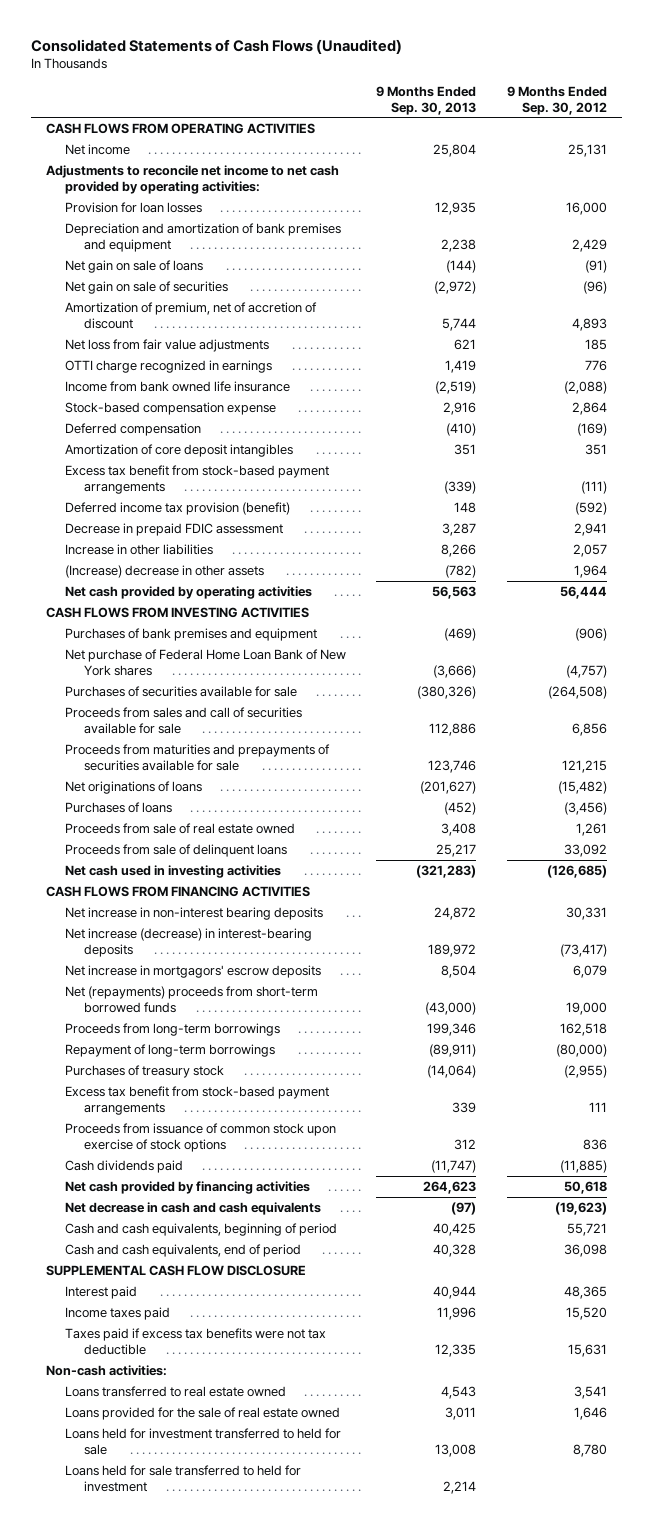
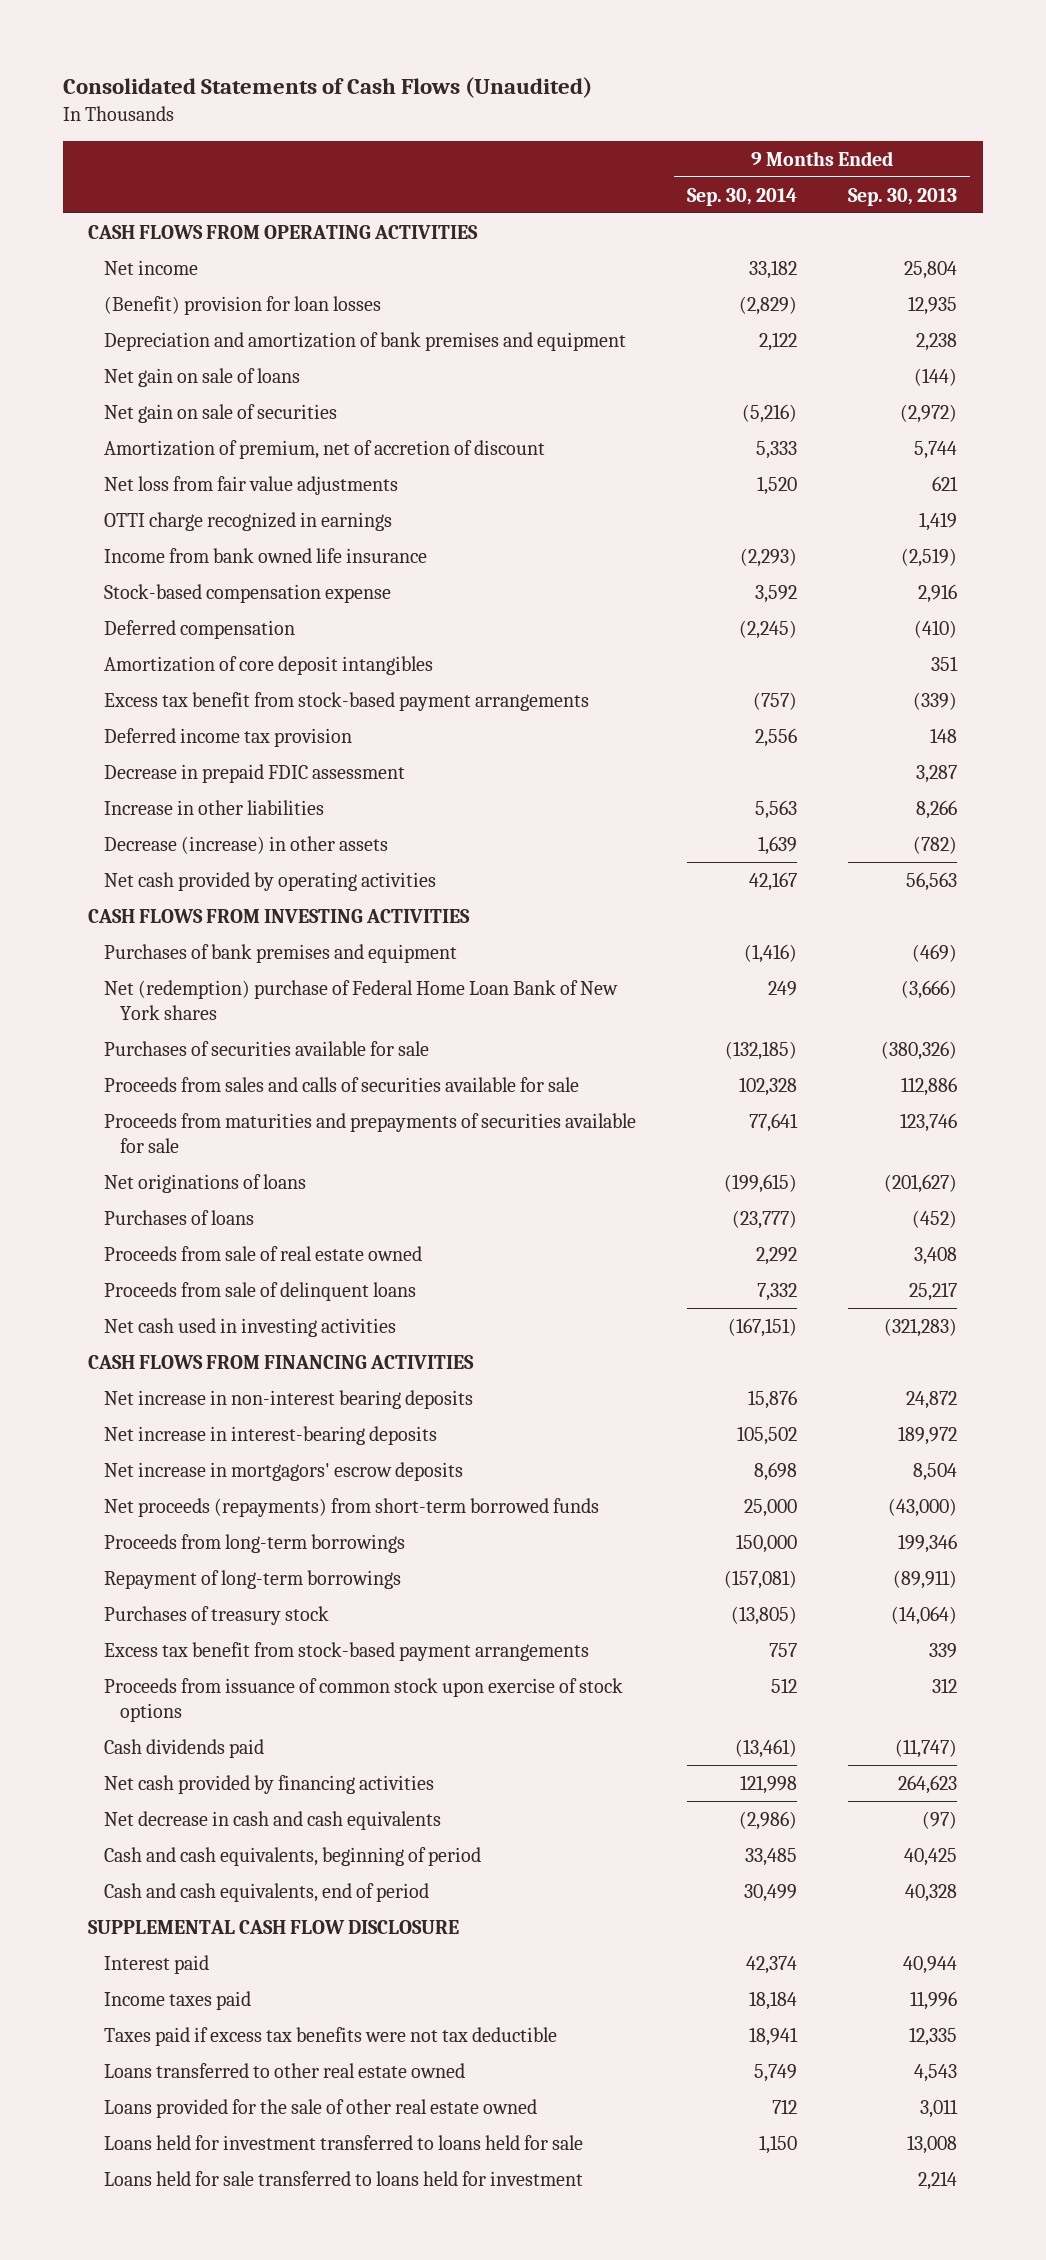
[506,85,607,115] 9 Months Ended Sep. 30, 2012 -> none
none -> [687,187,798,206] Sep. 30, 2014
[46,165,340,194] Adjustments to reconcile net income to net cash provided by operating activities: -> none
[64,202,202,214] Provision for loan losses -> [103,295,381,315] (Benefit) provision for loan losses
[64,502,290,516] Deferred income tax provision (benefit) -> [103,727,352,747] Deferred income tax provision
[64,565,264,579] (Increase) decrease in other assets -> [103,835,388,854] Decrease (increase) in other assets
[64,649,346,676] Net purchase of Federal Home Loan Bank of New York shares -> [103,979,618,1021] Net (redemption) purchase of Federal Home Loan Bank of New York shares
[64,707,302,734] Proceeds from sales and call of securities available for sale -> [103,1076,579,1092] Proceeds from sales and calls of securities available for sale
[64,928,312,957] Net increase (decrease) in interest-bearing deposits -> [103,1425,437,1445] Net increase in interest-bearing deposits
[64,986,318,1013] Net (repayments) proceeds from short-term borrowed funds -> [103,1497,599,1517] Net proceeds (repayments) from short-term borrowed funds
[46,1365,168,1377] Non-cash activities: -> none
[64,1386,286,1398] Loans transferred to real estate owned -> [103,2062,465,2078] Loans transferred to other real estate owned
[64,1407,340,1421] Loans provided for the sale of real estate owned -> [103,2098,537,2118] Loans provided for the sale of other real estate owned
[64,1428,341,1455] Loans held for investment transferred to held for sale -> [103,2134,583,2150] Loans held for investment transferred to loans held for sale
[64,1465,301,1492] Loans held for sale transferred to held for investment -> [103,2170,583,2186] Loans held for sale transferred to loans held for investment

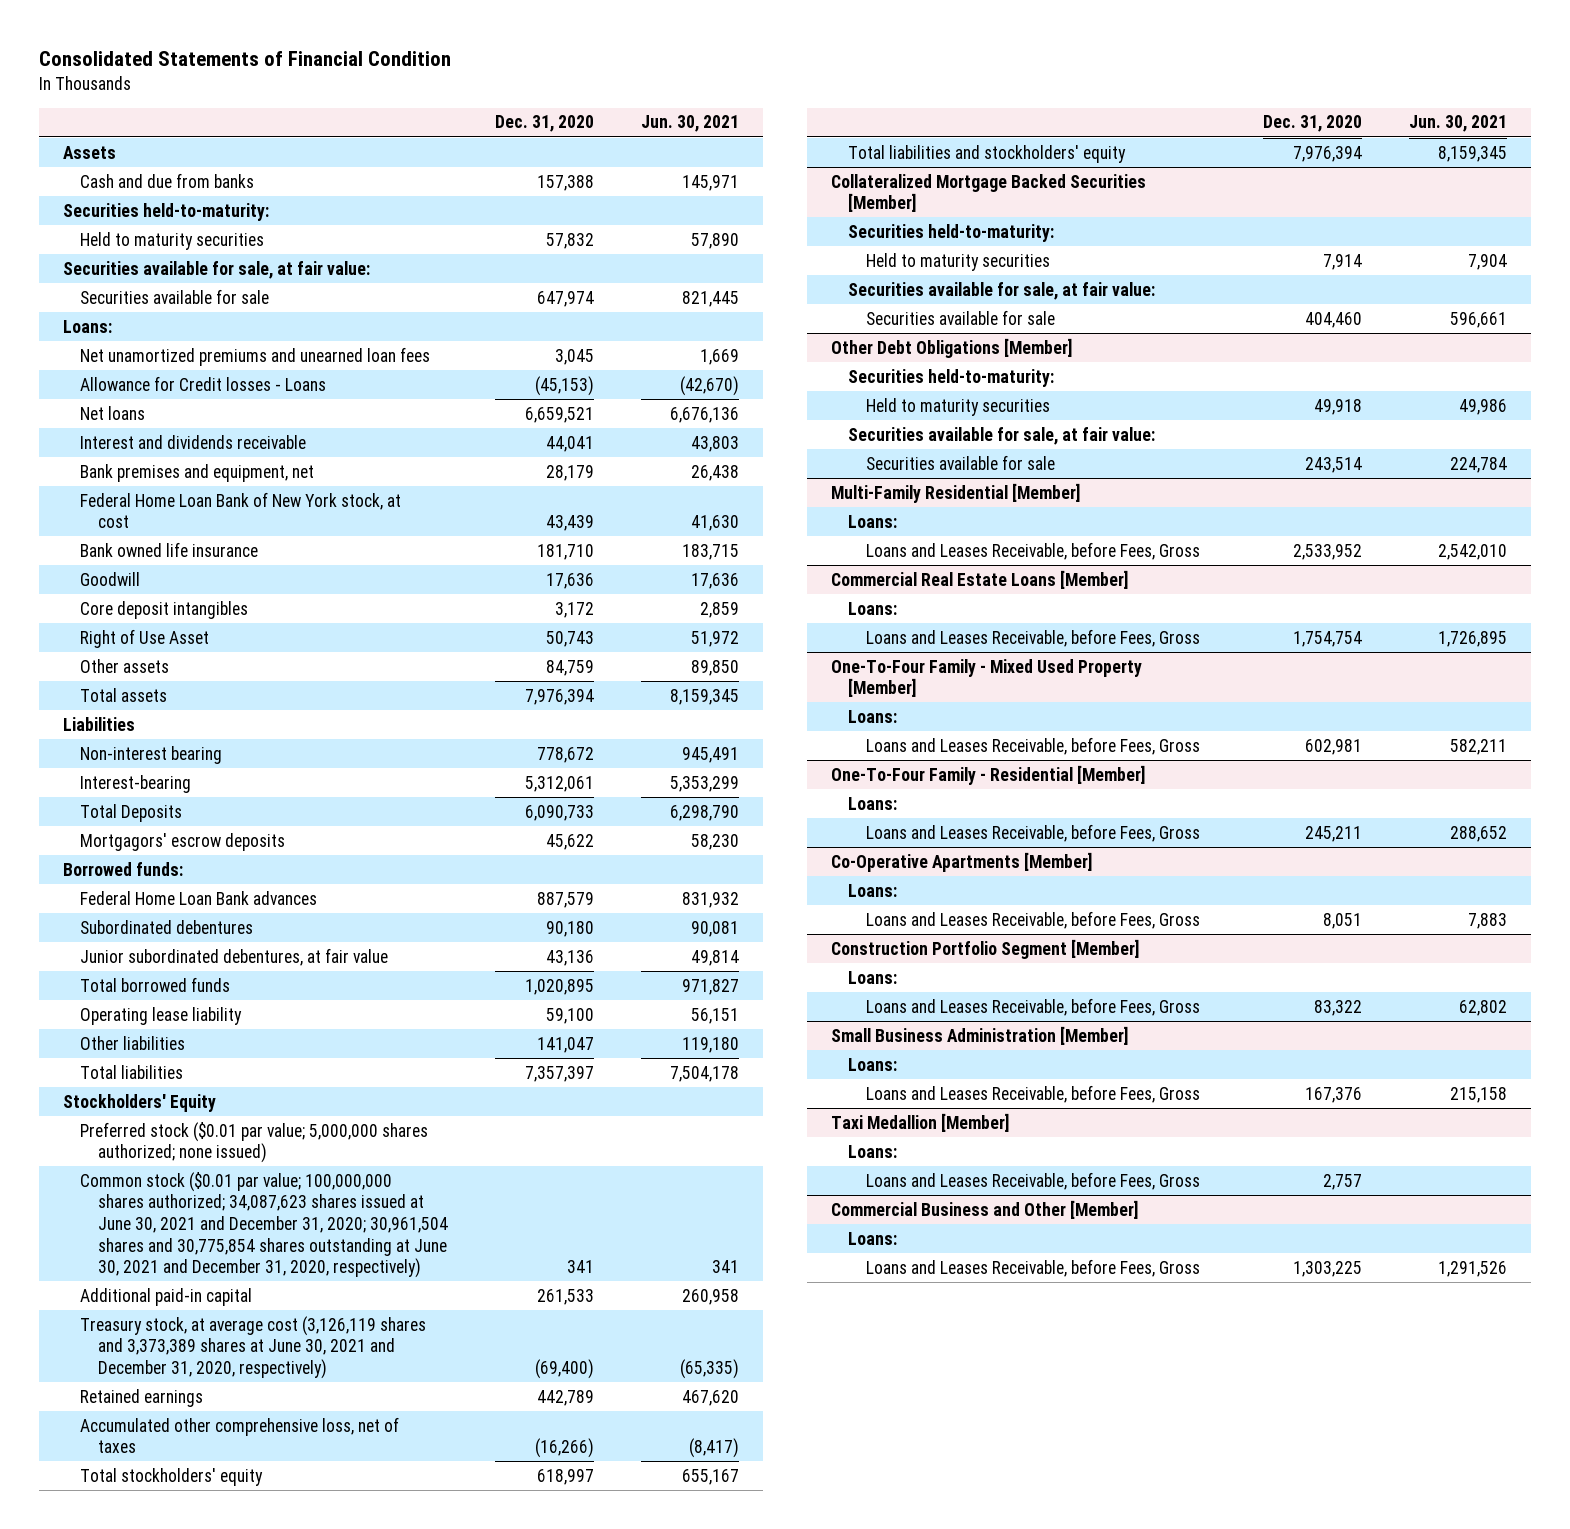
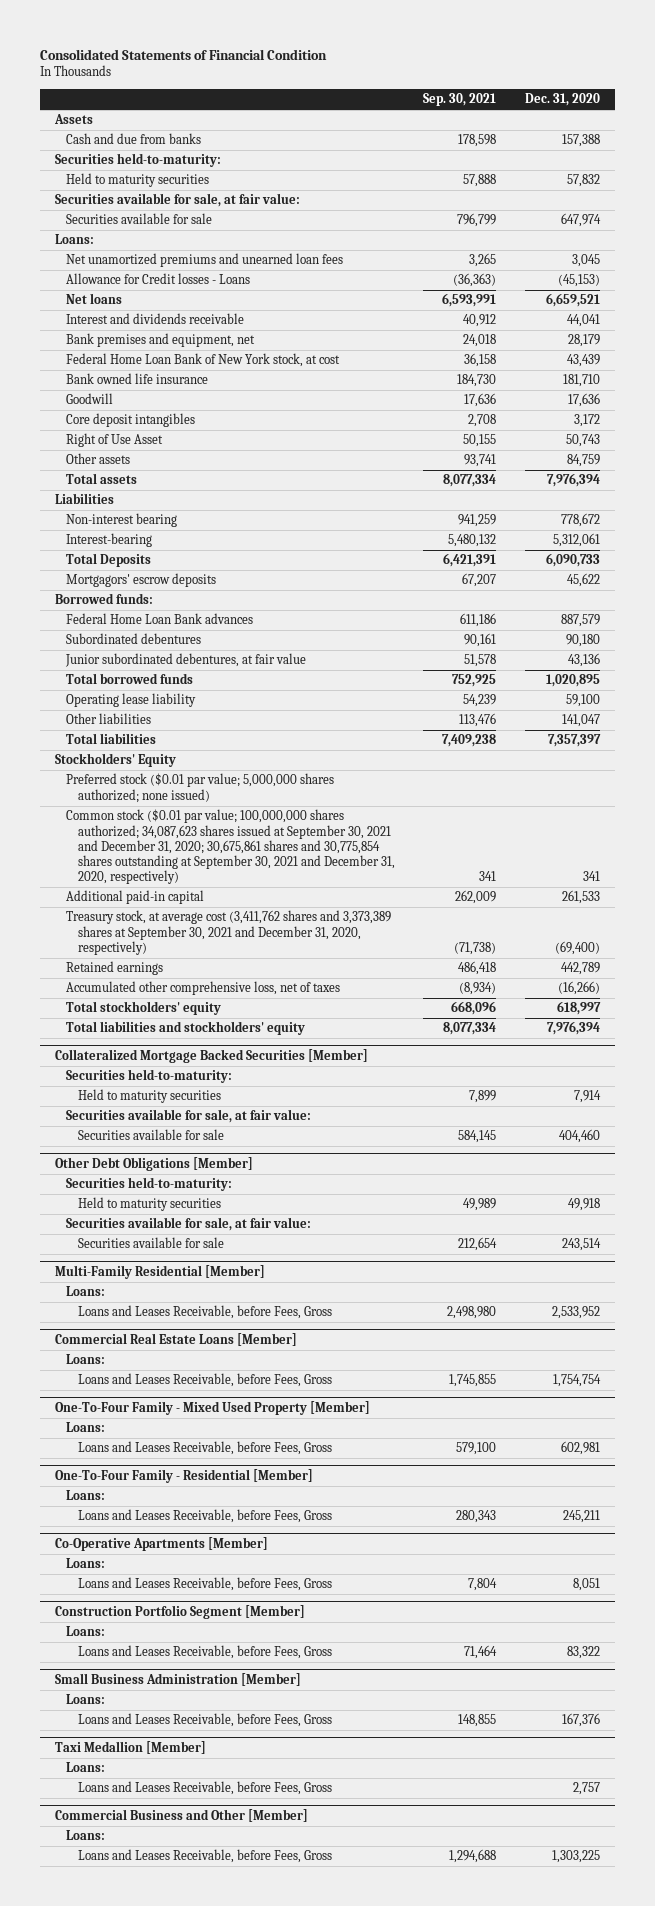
[641,115,740,133] Jun. 30, 2021 -> none
none -> [423,93,497,107] Sep. 30, 2021
[80,1171,448,1279] Common stock ($0.01 par value; 100,000,000 shares authorized; 34,087,623 shares issued at June 30, 2021 and December 31, 2020; 30,961,504 shares and 30,775,854 shares outstanding at June 30, 2021 and December 31, 2020, respectively) -> [66,809,395,885] Common stock ($0.01 par value; 100,000,000 shares authorized; 34,087,623 shares issued at September 30, 2021 and December 31, 2020; 30,675,861 shares and 30,775,854 shares outstanding at September 30, 2021 and December 31, 2020, respectively)
[80,1315,427,1379] Treasury stock, at average cost (3,126,119 shares and 3,373,389 shares at June 30, 2021 and December 31, 2020, respectively) -> [66,910,392,955] Treasury stock, at average cost (3,411,762 shares and 3,373,389 shares at September 30, 2021 and December 31, 2020, respectively)

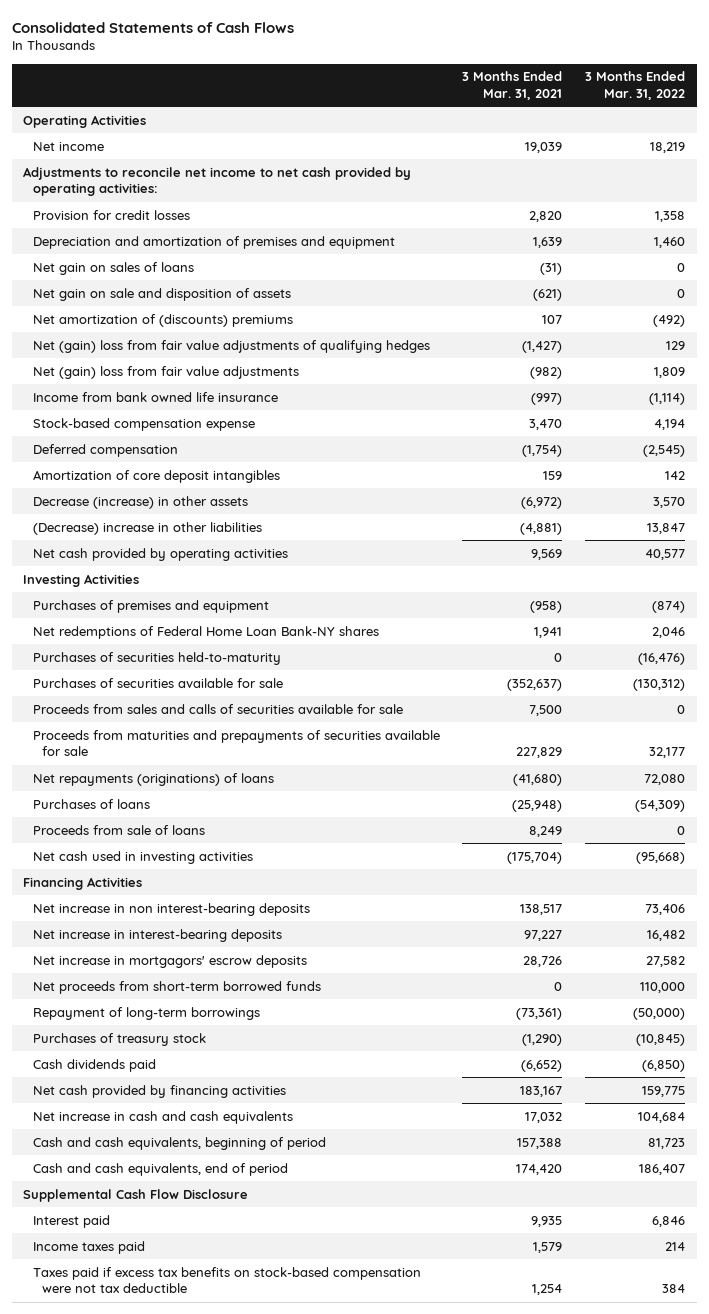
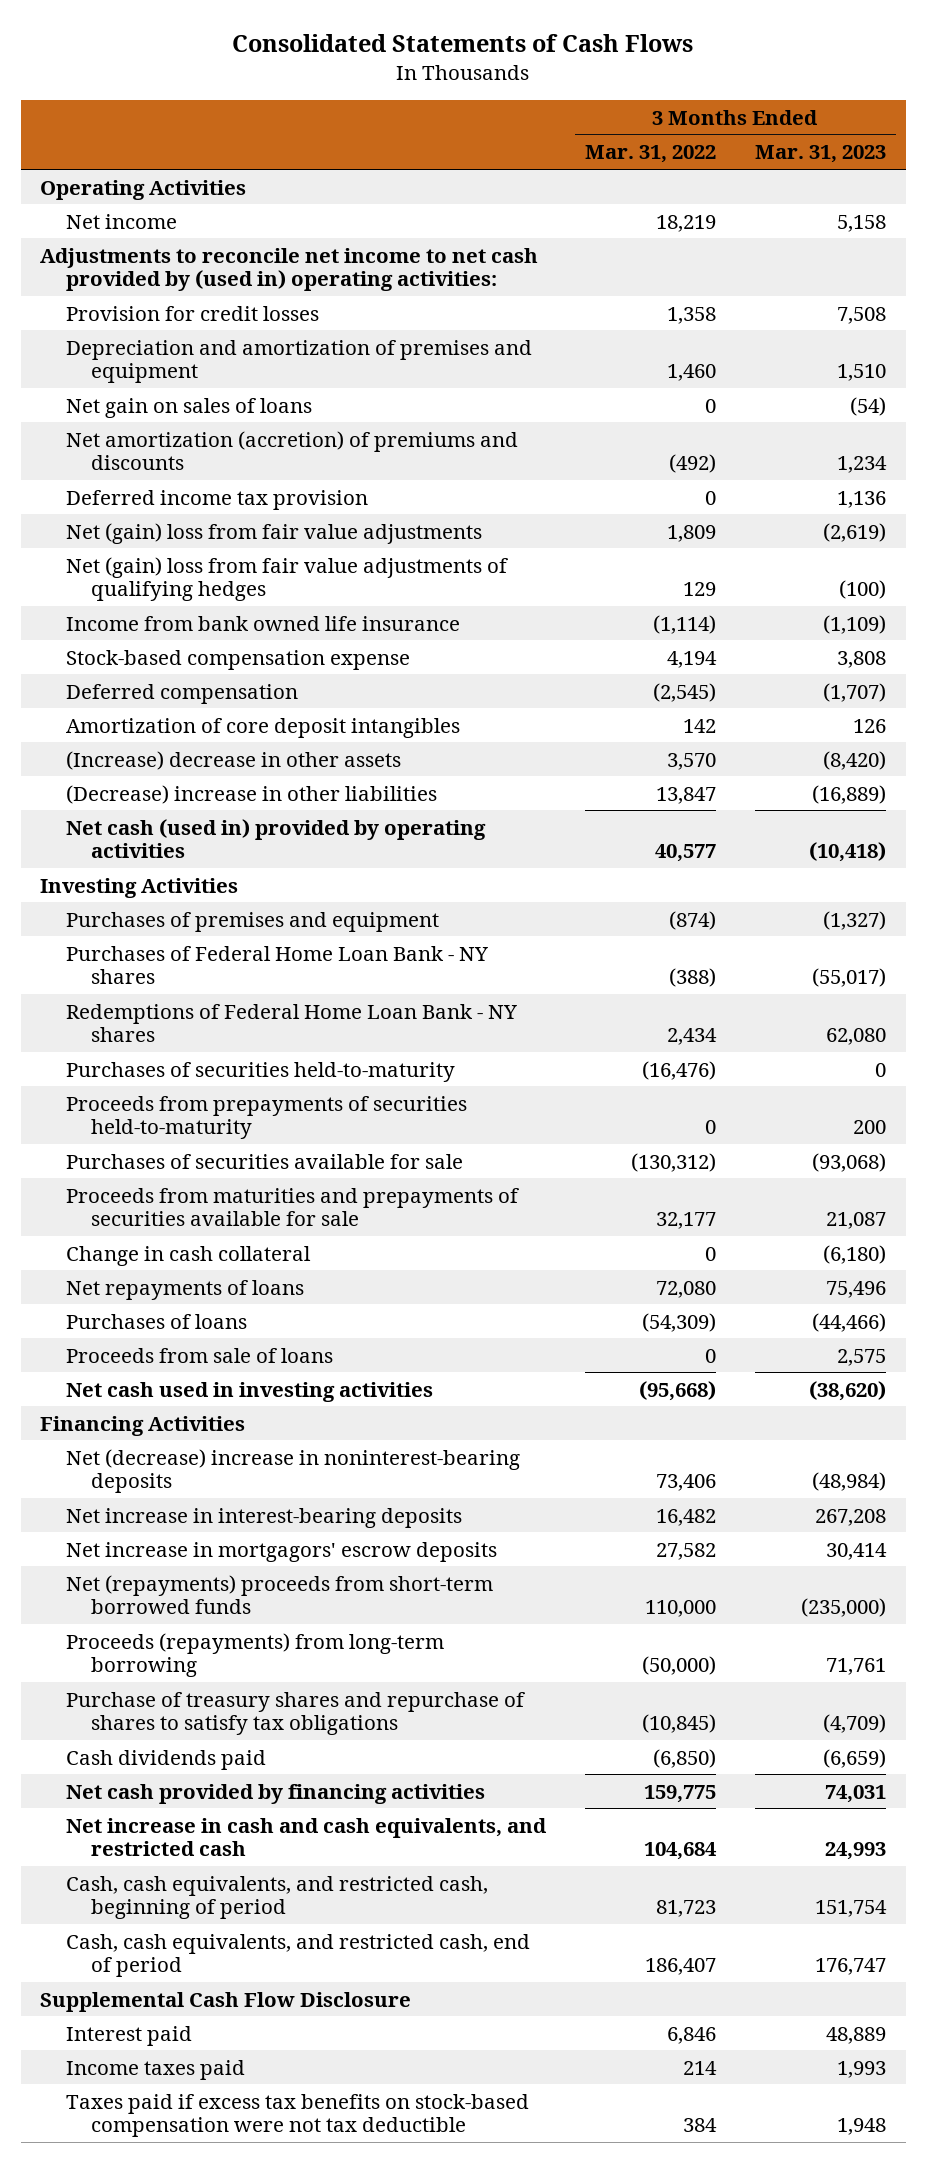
[462,71,563,101] 3 Months Ended Mar. 31, 2021 -> none
none -> [754,145,886,164] Mar. 31, 2023
[23,166,412,197] Adjustments to reconcile net income to net cash provided by operating activities: -> [40,247,539,292] Adjustments to reconcile net income to net cash provided by (used in) operating activities:
[32,287,291,301] Net gain on sale and disposition of assets -> none
[32,313,293,327] Net amortization of (discounts) premiums -> [65,430,518,471] Net amortization (accretion) of premiums and discounts
none -> [65,489,368,510] Deferred income tax provision
[32,339,430,353] Net (gain) loss from fair value adjustments of qualifying hedges -> [65,556,508,602] Net (gain) loss from fair value adjustments of qualifying hedges
[32,495,248,509] Decrease (increase) in other assets -> [65,750,401,770] (Increase) decrease in other assets
[32,547,288,561] Net cash provided by operating activities -> [65,818,486,859] Net cash (used in) provided by operating activities
none -> [65,945,488,985] Purchases of Federal Home Loan Bank - NY shares
[32,625,379,639] Net redemptions of Federal Home Loan Bank-NY shares -> [65,1003,517,1043] Redemptions of Federal Home Loan Bank - NY shares
[652,626,686,638] 2,046 -> [666,1028,717,1046] 2,434
none -> [65,1095,467,1140] Proceeds from prepayments of securities held-to-maturity
[32,703,403,714] Proceeds from sales and calls of securities available for sale -> none
none -> [65,1245,311,1266] Change in cash collateral
[32,772,274,786] Net repayments (originations) of loans -> [65,1279,304,1300] Net repayments of loans
[32,902,310,916] Net increase in non interest-bearing deposits -> [65,1448,520,1494] Net (decrease) increase in noninterest-bearing deposits
[32,980,321,994] Net proceeds from short-term borrowed funds -> [65,1574,493,1615] Net (repayments) proceeds from short-term borrowed funds
[32,1006,260,1020] Repayment of long-term borrowings -> [65,1632,444,1678] Proceeds (repayments) from long-term borrowing
[32,1032,206,1046] Purchases of treasury stock -> [65,1691,525,1736] Purchase of treasury shares and repurchase of shares to satisfy tax obligations
[32,1110,293,1124] Net increase in cash and cash equivalents -> [65,1817,547,1857] Net increase in cash and cash equivalents, and restricted cash
[32,1136,326,1150] Cash and cash equivalents, beginning of period -> [65,1875,488,1920] Cash, cash equivalents, and restricted cash, beginning of period
[32,1162,288,1176] Cash and cash equivalents, end of period -> [65,1933,530,1978] Cash, cash equivalents, and restricted cash, end of period

